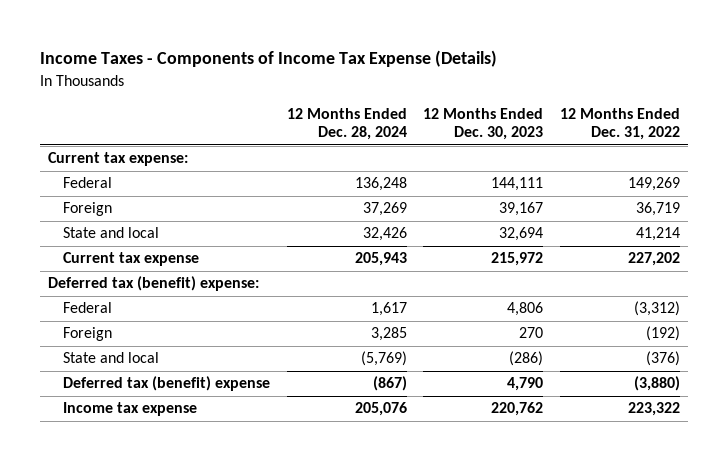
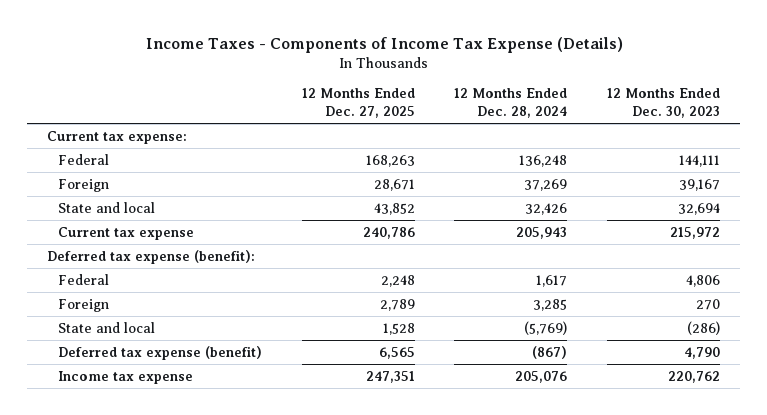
[560,107,681,141] 12 Months Ended Dec. 31, 2022 -> none
none -> [301,88,415,119] 12 Months Ended Dec. 27, 2025
[48,276,260,292] Deferred tax (benefit) expense: -> [47,249,256,264] Deferred tax expense (benefit):
[62,376,270,392] Deferred tax (benefit) expense -> [58,345,263,360] Deferred tax expense (benefit)

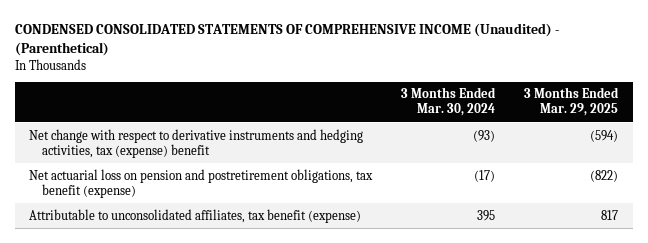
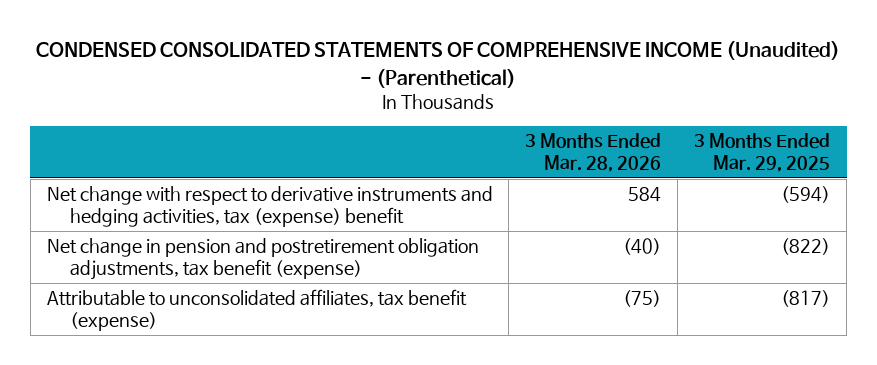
[401,87,497,117] 3 Months Ended Mar. 30, 2024 -> none
none -> [525,133,662,173] 3 Months Ended Mar. 28, 2026
[29,168,374,198] Net actuarial loss on pension and postretirement obligations, tax benefit (expense) -> [46,238,479,281] Net change in pension and postretirement obligation adjustments, tax benefit (expense)
[601,209,619,220] 817 -> [781,290,831,308] (817)

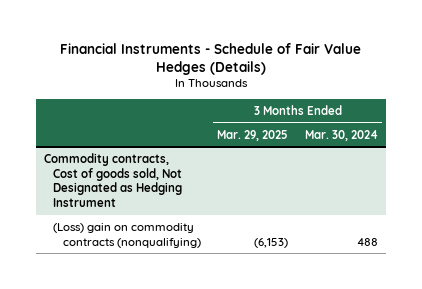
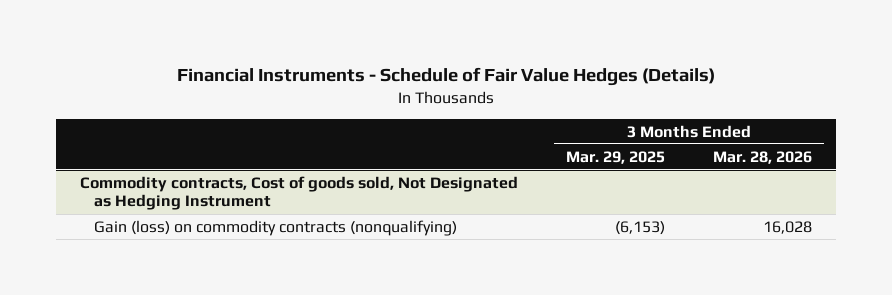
[304,129,378,141] Mar. 30, 2024 -> none
none -> [712,150,812,164] Mar. 28, 2026
[53,222,201,248] (Loss) gain on commodity contracts (nonqualifying) -> [94,219,458,236] Gain (loss) on commodity contracts (nonqualifying)

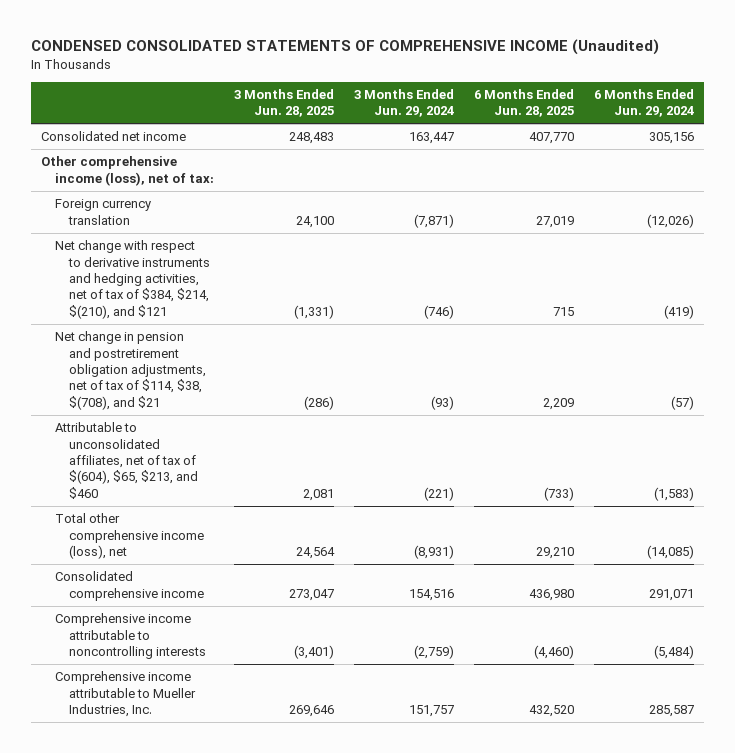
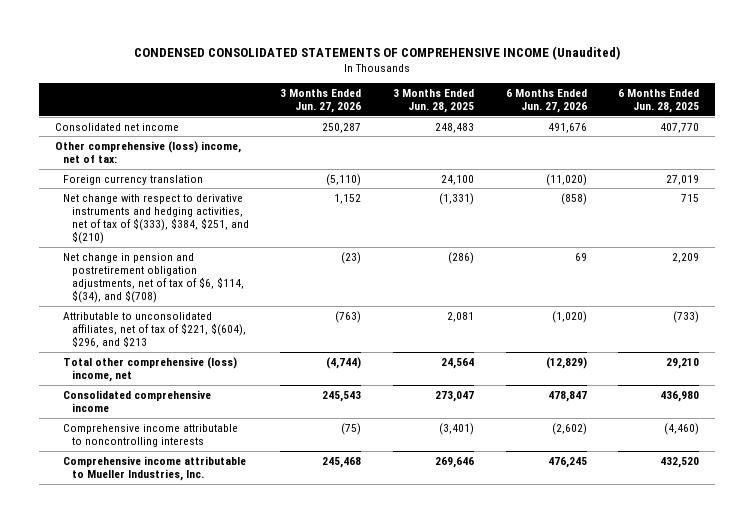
[353,88,454,118] 3 Months Ended Jun. 29, 2024 -> none
[593,88,694,118] 6 Months Ended Jun. 29, 2024 -> none
none -> [280,88,362,114] 3 Months Ended Jun. 27, 2026
none -> [505,88,587,114] 6 Months Ended Jun. 27, 2026
[41,156,215,186] Other comprehensive income (loss), net of tax: -> [54,140,241,163] Other comprehensive (loss) income, net of tax:
[55,240,210,319] Net change with respect to derivative instruments and hedging activities, net of tax of $384, $214, $(210), and $121 -> [63,193,249,245] Net change with respect to derivative instruments and hedging activities, net of tax of $(333), $384, $251, and $(210)
[55,331,206,410] Net change in pension and postretirement obligation adjustments, net of tax of $114, $38, $(708), and $21 -> [63,252,244,304] Net change in pension and postretirement obligation adjustments, net of tax of $6, $114, $(34), and $(708)
[55,422,198,499] Attributable to unconsolidated affiliates, net of tax of $(604), $65, $213, and $460 -> [63,311,246,349] Attributable to unconsolidated affiliates, net of tax of $221, $(604), $296, and $213
[55,513,204,559] Total other comprehensive income (loss), net -> [63,356,238,382] Total other comprehensive (loss) income, net

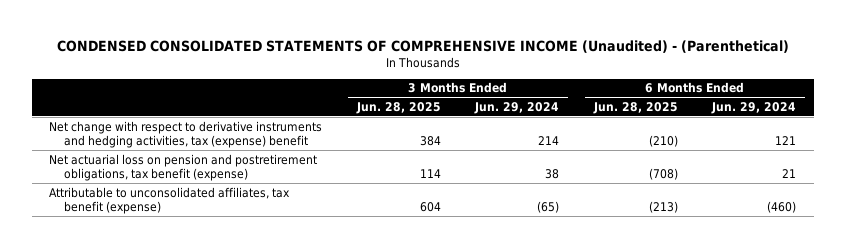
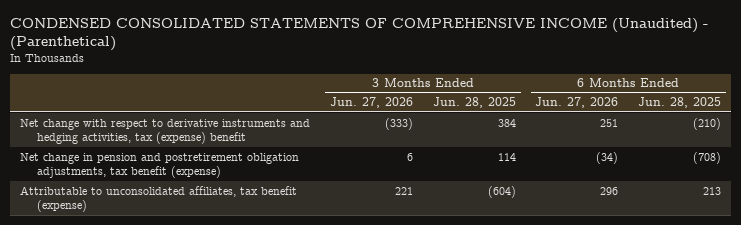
[474,101,560,114] Jun. 29, 2024 -> none
[711,101,797,114] Jun. 29, 2024 -> none
none -> [329,97,413,109] Jun. 27, 2026
none -> [535,97,619,109] Jun. 27, 2026
[49,153,318,182] Net actuarial loss on pension and postretirement obligations, tax benefit (expense) -> [20,152,300,178] Net change in pension and postretirement obligation adjustments, tax benefit (expense)
[419,202,441,213] 604 -> [487,185,516,198] (604)
[648,201,678,214] (213) -> [703,186,722,195] 213

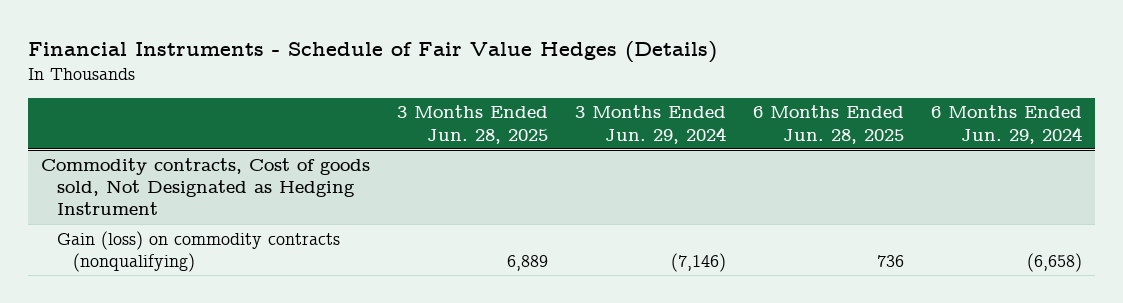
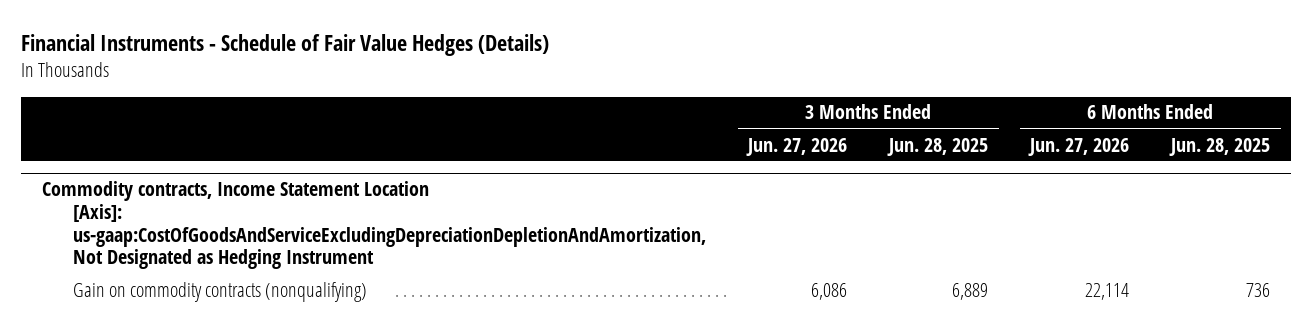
[575,105,727,144] 3 Months Ended Jun. 29, 2024 -> none
[930,105,1082,144] 6 Months Ended Jun. 29, 2024 -> none
none -> [746,137,848,156] Jun. 27, 2026
none -> [1028,137,1130,156] Jun. 27, 2026
[41,157,371,216] Commodity contracts, Cost of goods sold, Not Designated as Hedging Instrument -> none
none -> [42,181,706,270] Commodity contracts, Income Statement Location [Axis]: us-gaap:CostOfGoodsAndServiceExcludingDepreciationDepletionAndAmortization, Not Designated as Hedging Instrument
[57,230,341,272] Gain (loss) on commodity contracts (nonqualifying) -> [72,281,367,302] Gain on commodity contracts (nonqualifying)

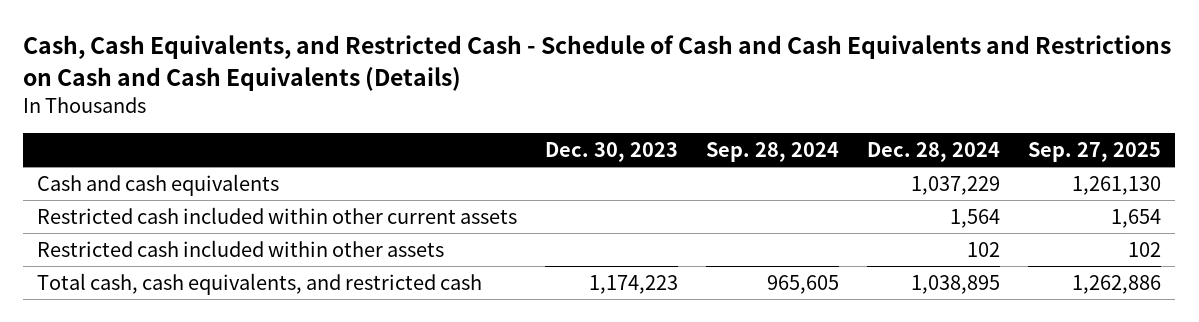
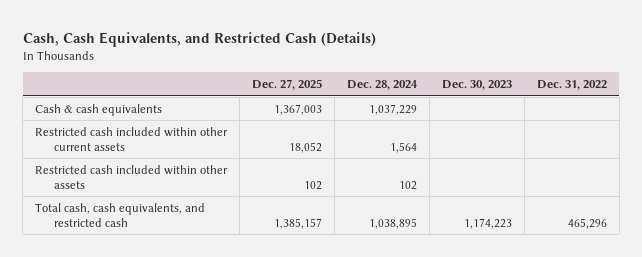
[23,35,1172,91] Cash, Cash Equivalents, and Restricted Cash - Schedule of Cash and Cash Equivalents and Restrictions on Cash and Cash Equivalents (Details) -> [22,31,376,47] Cash, Cash Equivalents, and Restricted Cash (Details)
[706,142,840,163] Sep. 28, 2024 -> none
[1028,142,1162,163] Sep. 27, 2025 -> none
none -> [252,78,323,90] Dec. 27, 2025
none -> [536,79,607,90] Dec. 31, 2022
[37,173,280,196] Cash and cash equivalents -> [35,103,163,116] Cash & cash equivalents

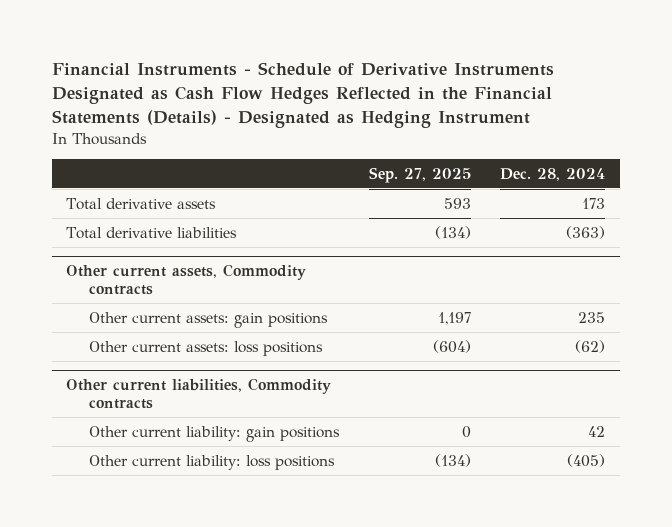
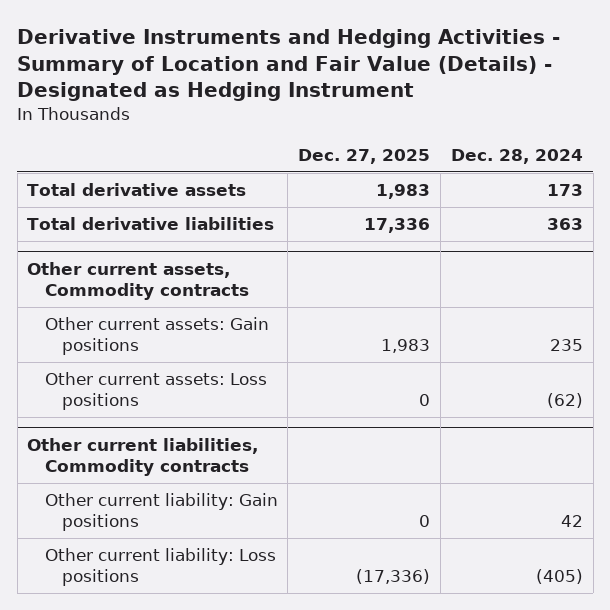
[51,62,554,129] Financial Instruments - Schedule of Derivative Instruments Designated as Cash Flow Hedges Reflected in the Financial Statements (Details) - Designated as Hedging Instrument -> [17,28,561,102] Derivative Instruments and Hedging Activities - Summary of Location and Fair Value (Details) - Designated as Hedging Instrument
[368,166,471,183] Sep. 27, 2025 -> none
none -> [298,149,431,165] Dec. 27, 2025
[566,225,606,239] (363) -> [546,218,583,231] 363
[89,311,329,328] Other current assets: gain positions -> [44,317,269,356] Other current assets: Gain positions
[89,340,324,356] Other current assets: loss positions -> [44,372,267,411] Other current assets: Loss positions
[89,425,341,442] Other current liability: gain positions -> [44,493,278,532] Other current liability: Gain positions
[89,454,336,470] Other current liability: loss positions -> [44,548,276,587] Other current liability: Loss positions

